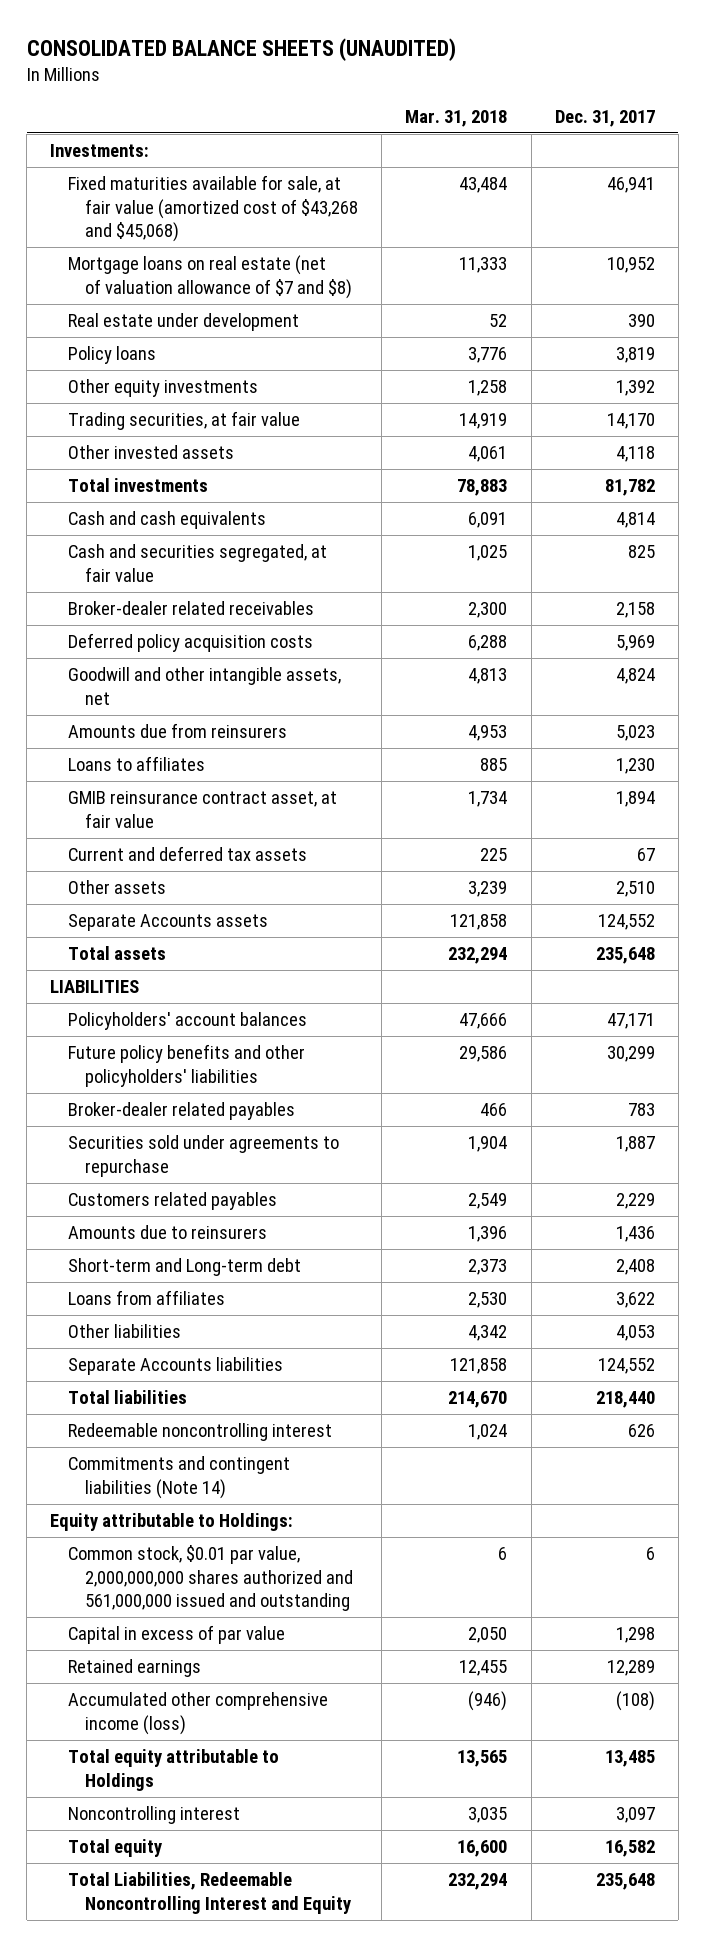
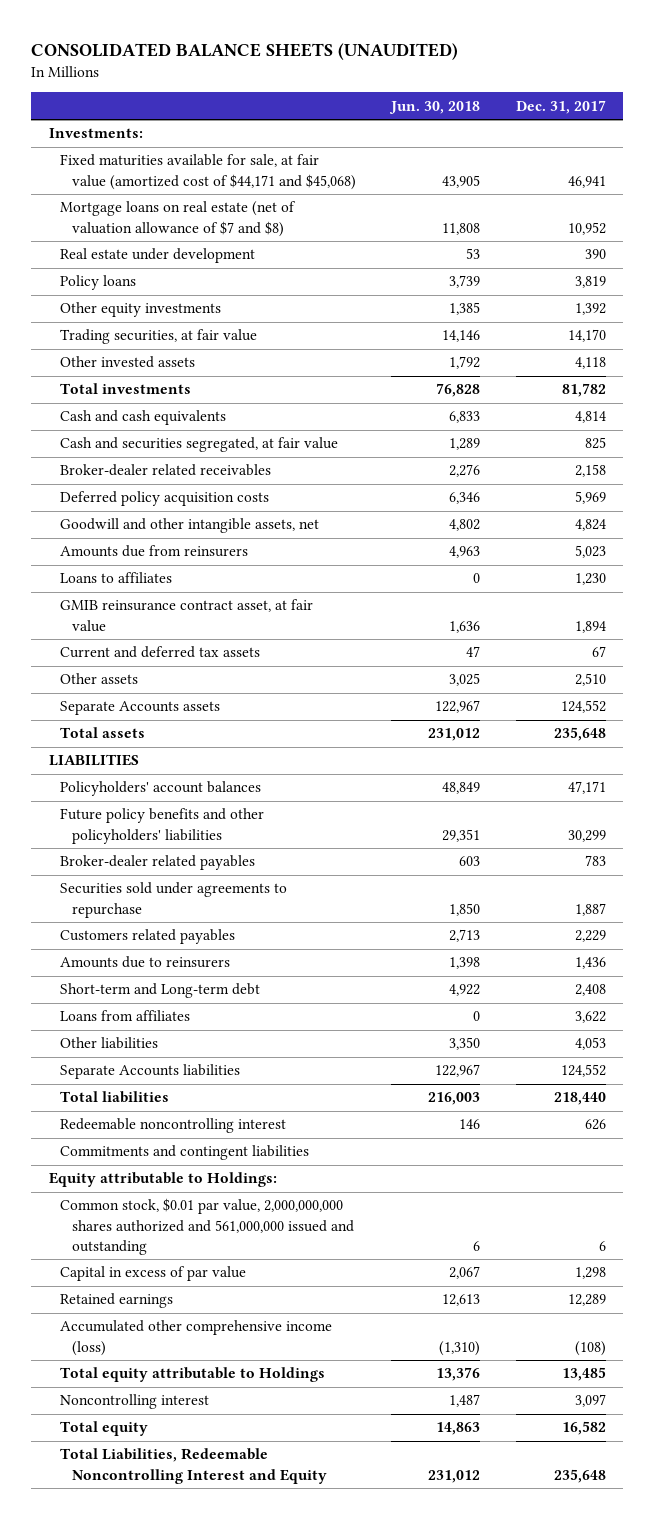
[405,109,508,127] Mar. 31, 2018 -> none
none -> [389,100,481,114] Jun. 30, 2018
[67,175,359,243] Fixed maturities available for sale, at fair value (amortized cost of $43,268 and $45,068) -> [60,154,356,190] Fixed maturities available for sale, at fair value (amortized cost of $44,171 and $45,068)
[67,1456,290,1499] Commitments and contingent liabilities (Note 14) -> [60,1145,310,1161] Commitments and contingent liabilities

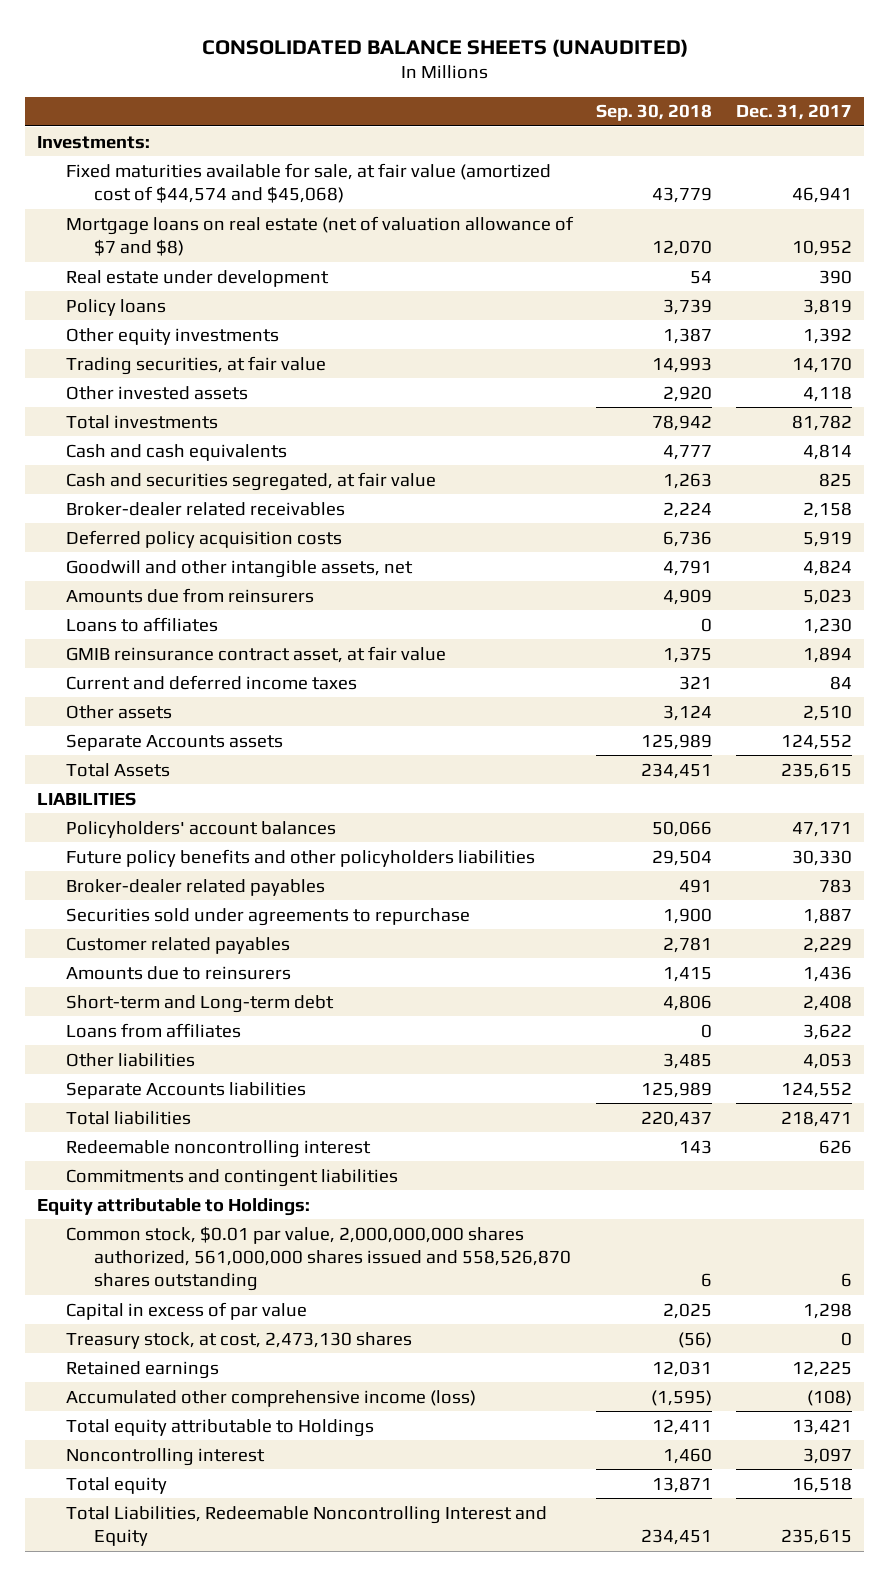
[389,100,481,114] Jun. 30, 2018 -> none
none -> [596,104,713,122] Sep. 30, 2018
[60,154,356,190] Fixed maturities available for sale, at fair value (amortized cost of $44,171 and $45,068) -> [65,162,551,203] Fixed maturities available for sale, at fair value (amortized cost of $44,574 and $45,068)
[574,491,606,505] 5,969 -> [803,530,853,547] 5,919
[60,646,261,659] Current and deferred tax assets -> [65,674,357,690] Current and deferred income taxes
[591,646,606,658] 67 -> [830,675,853,690] 84
[60,727,146,739] Total assets -> [65,762,170,777] Total Assets
[553,727,606,742] 235,648 -> [781,762,853,779] 235,615
[60,808,265,844] Future policy benefits and other policyholders' liabilities -> [65,848,535,867] Future policy benefits and other policyholders liabilities
[567,829,606,842] 30,299 -> [792,849,853,866] 30,330
[60,929,236,945] Customers related payables -> [65,936,290,954] Customer related payables
[553,1092,606,1106] 218,440 -> [781,1110,853,1127] 218,471
[60,1198,354,1255] Common stock, $0.01 par value, 2,000,000,000 shares authorized and 561,000,000 issued and outstanding -> [65,1225,571,1292] Common stock, $0.01 par value, 2,000,000,000 shares authorized, 561,000,000 shares issued and 558,526,870 shares outstanding
none -> [65,1331,412,1349] Treasury stock, at cost, 2,473,130 shares
[567,1294,606,1307] 12,289 -> [792,1360,853,1377] 12,225
[561,1367,606,1382] 13,485 -> [792,1418,853,1435] 13,421
[561,1421,606,1436] 16,582 -> [792,1476,853,1493] 16,518
[553,1468,606,1483] 235,648 -> [781,1528,853,1545] 235,615

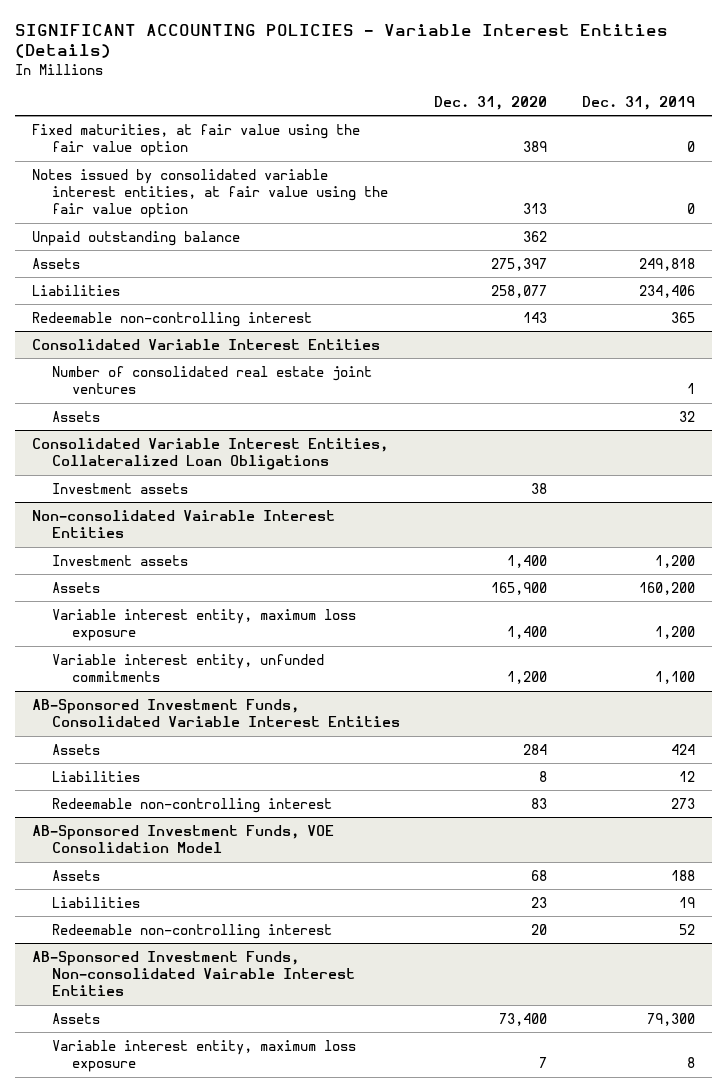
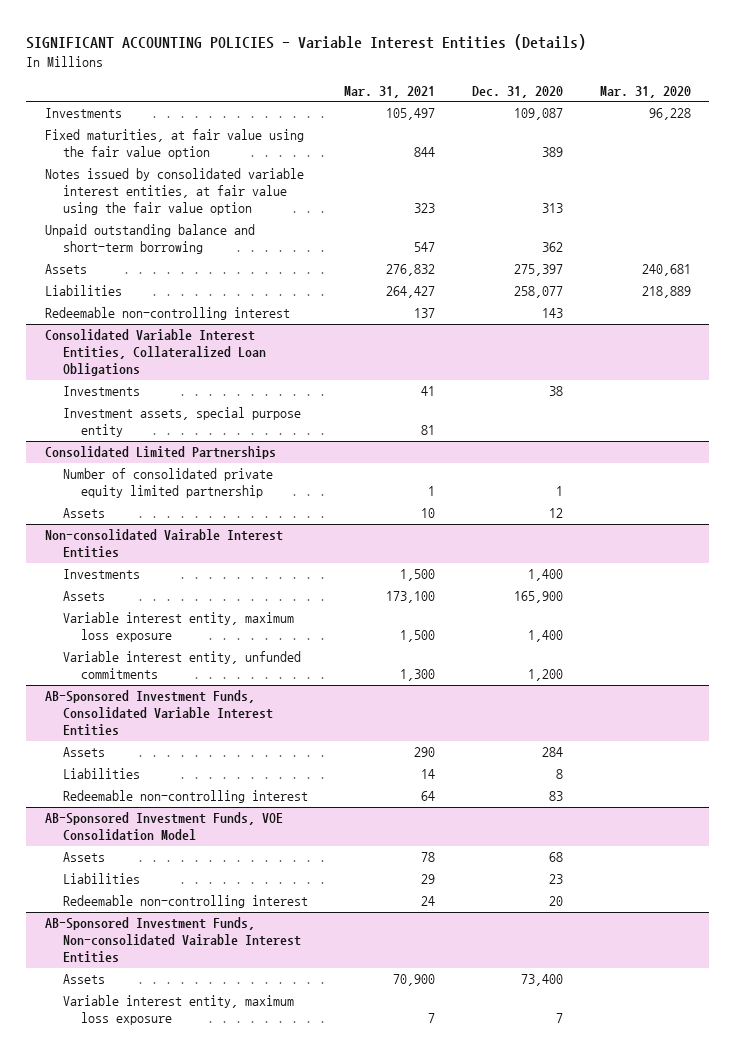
[581,95,695,110] Dec. 31, 2019 -> none
none -> [344,85,436,98] Mar. 31, 2021
none -> [599,85,691,98] Mar. 31, 2020
none -> [44,108,122,119] Investments
[32,230,241,246] Unpaid outstanding balance -> [44,224,255,255] Unpaid outstanding balance and short-term borrowing
[32,338,381,350] Consolidated Variable Interest Entities -> none
[52,365,373,395] Number of consolidated real estate joint ventures -> none
[52,410,101,422] Assets -> none
[52,482,189,494] Investment assets -> [62,386,140,397] Investments
none -> [62,407,301,438] Investment assets, special purpose entity
none -> [44,446,276,460] Consolidated Limited Partnerships
none -> [62,468,273,499] Number of consolidated private equity limited partnership
none -> [62,508,105,519] Assets
[52,554,189,566] Investment assets -> [62,569,140,580] Investments

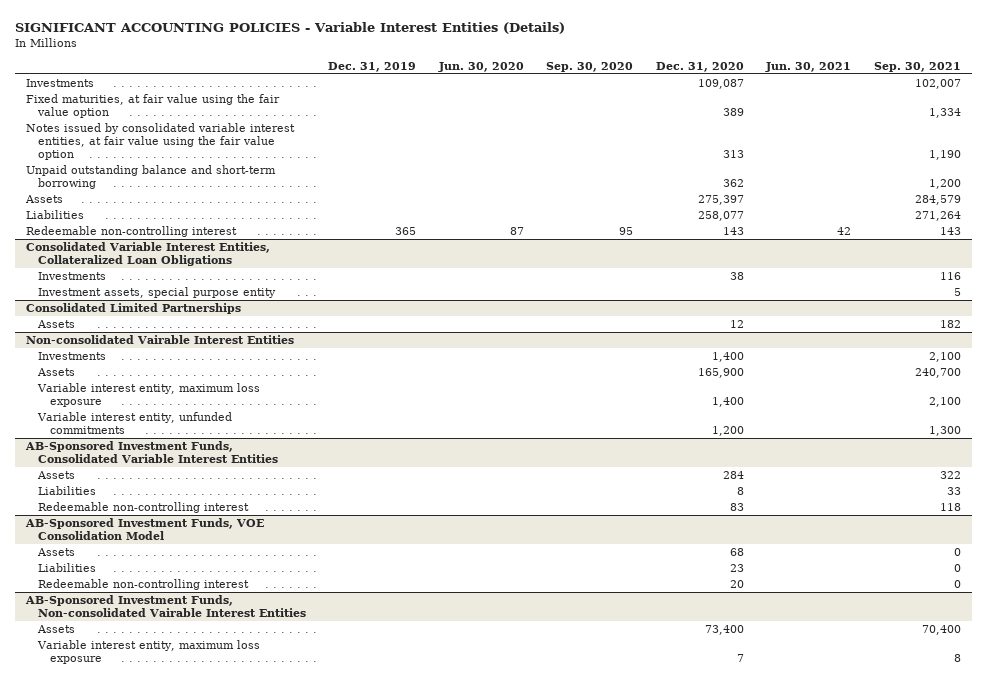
[344,85,436,98] Mar. 31, 2021 -> none
[599,85,691,98] Mar. 31, 2020 -> none
none -> [328,61,417,72] Dec. 31, 2019
none -> [437,61,524,72] Jun. 30, 2020
none -> [546,61,634,72] Sep. 30, 2020
none -> [765,61,852,72] Jun. 30, 2021
none -> [873,61,961,72] Sep. 30, 2021
[62,468,273,499] Number of consolidated private equity limited partnership -> none

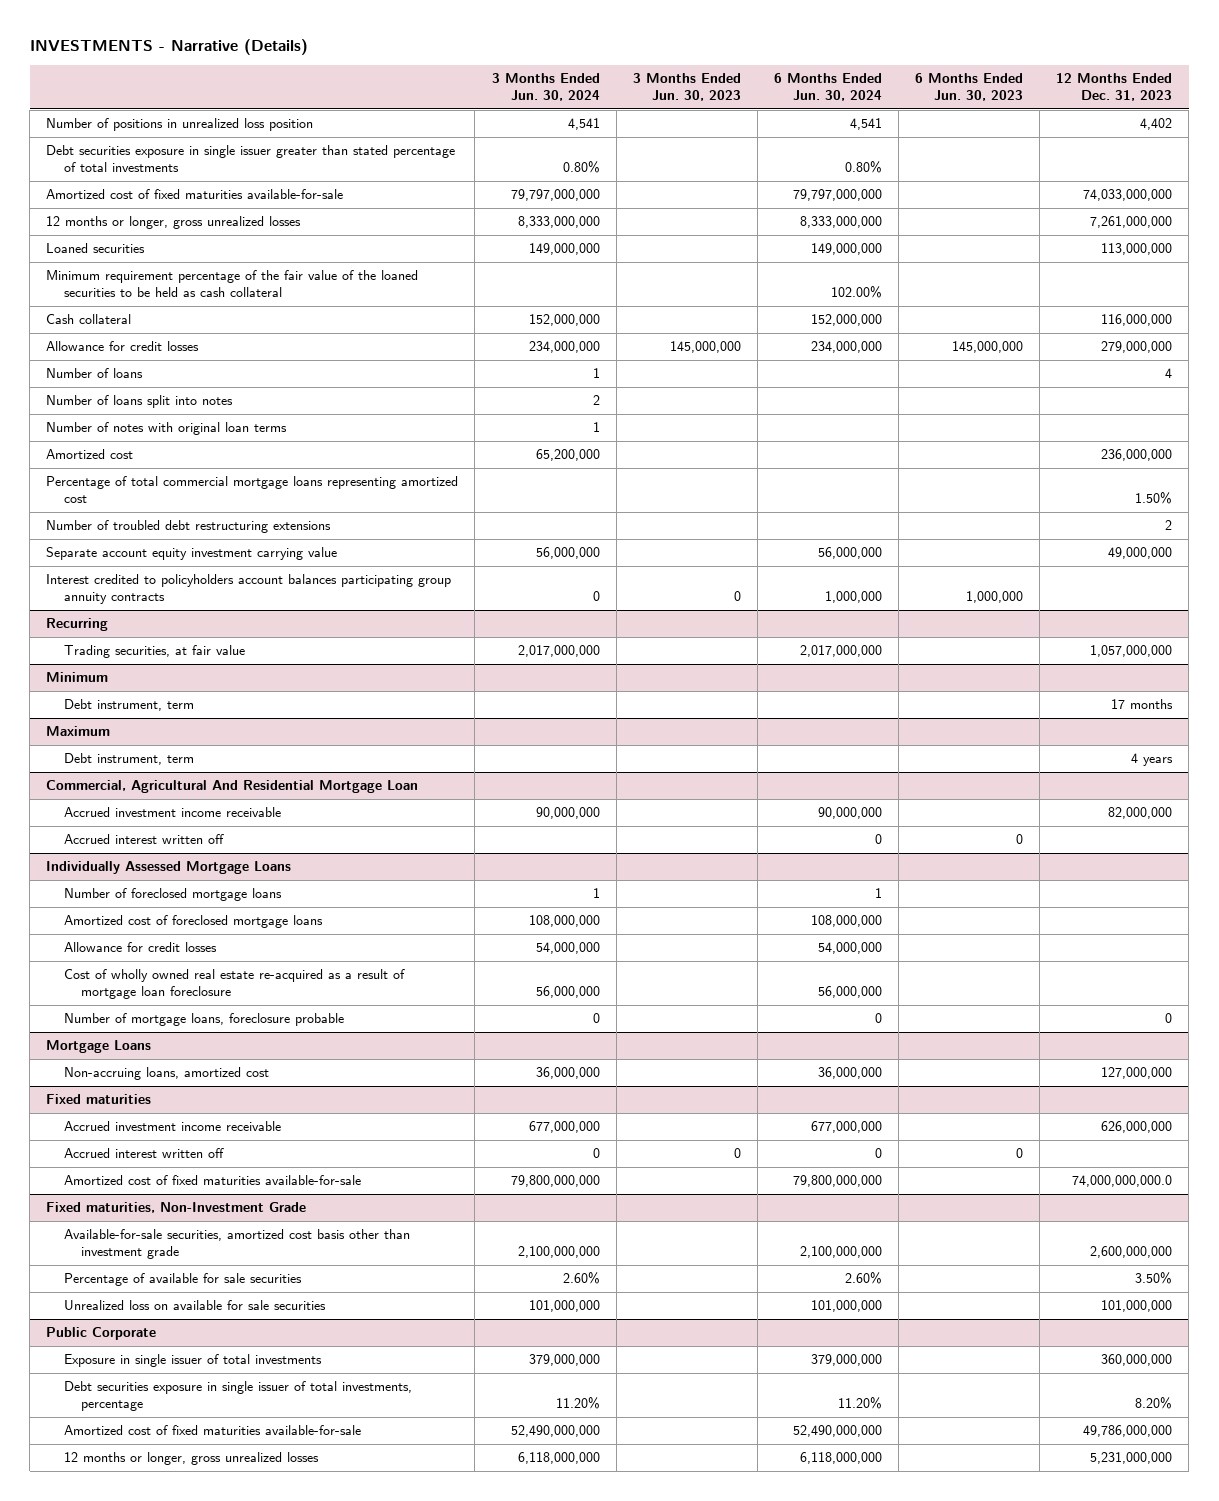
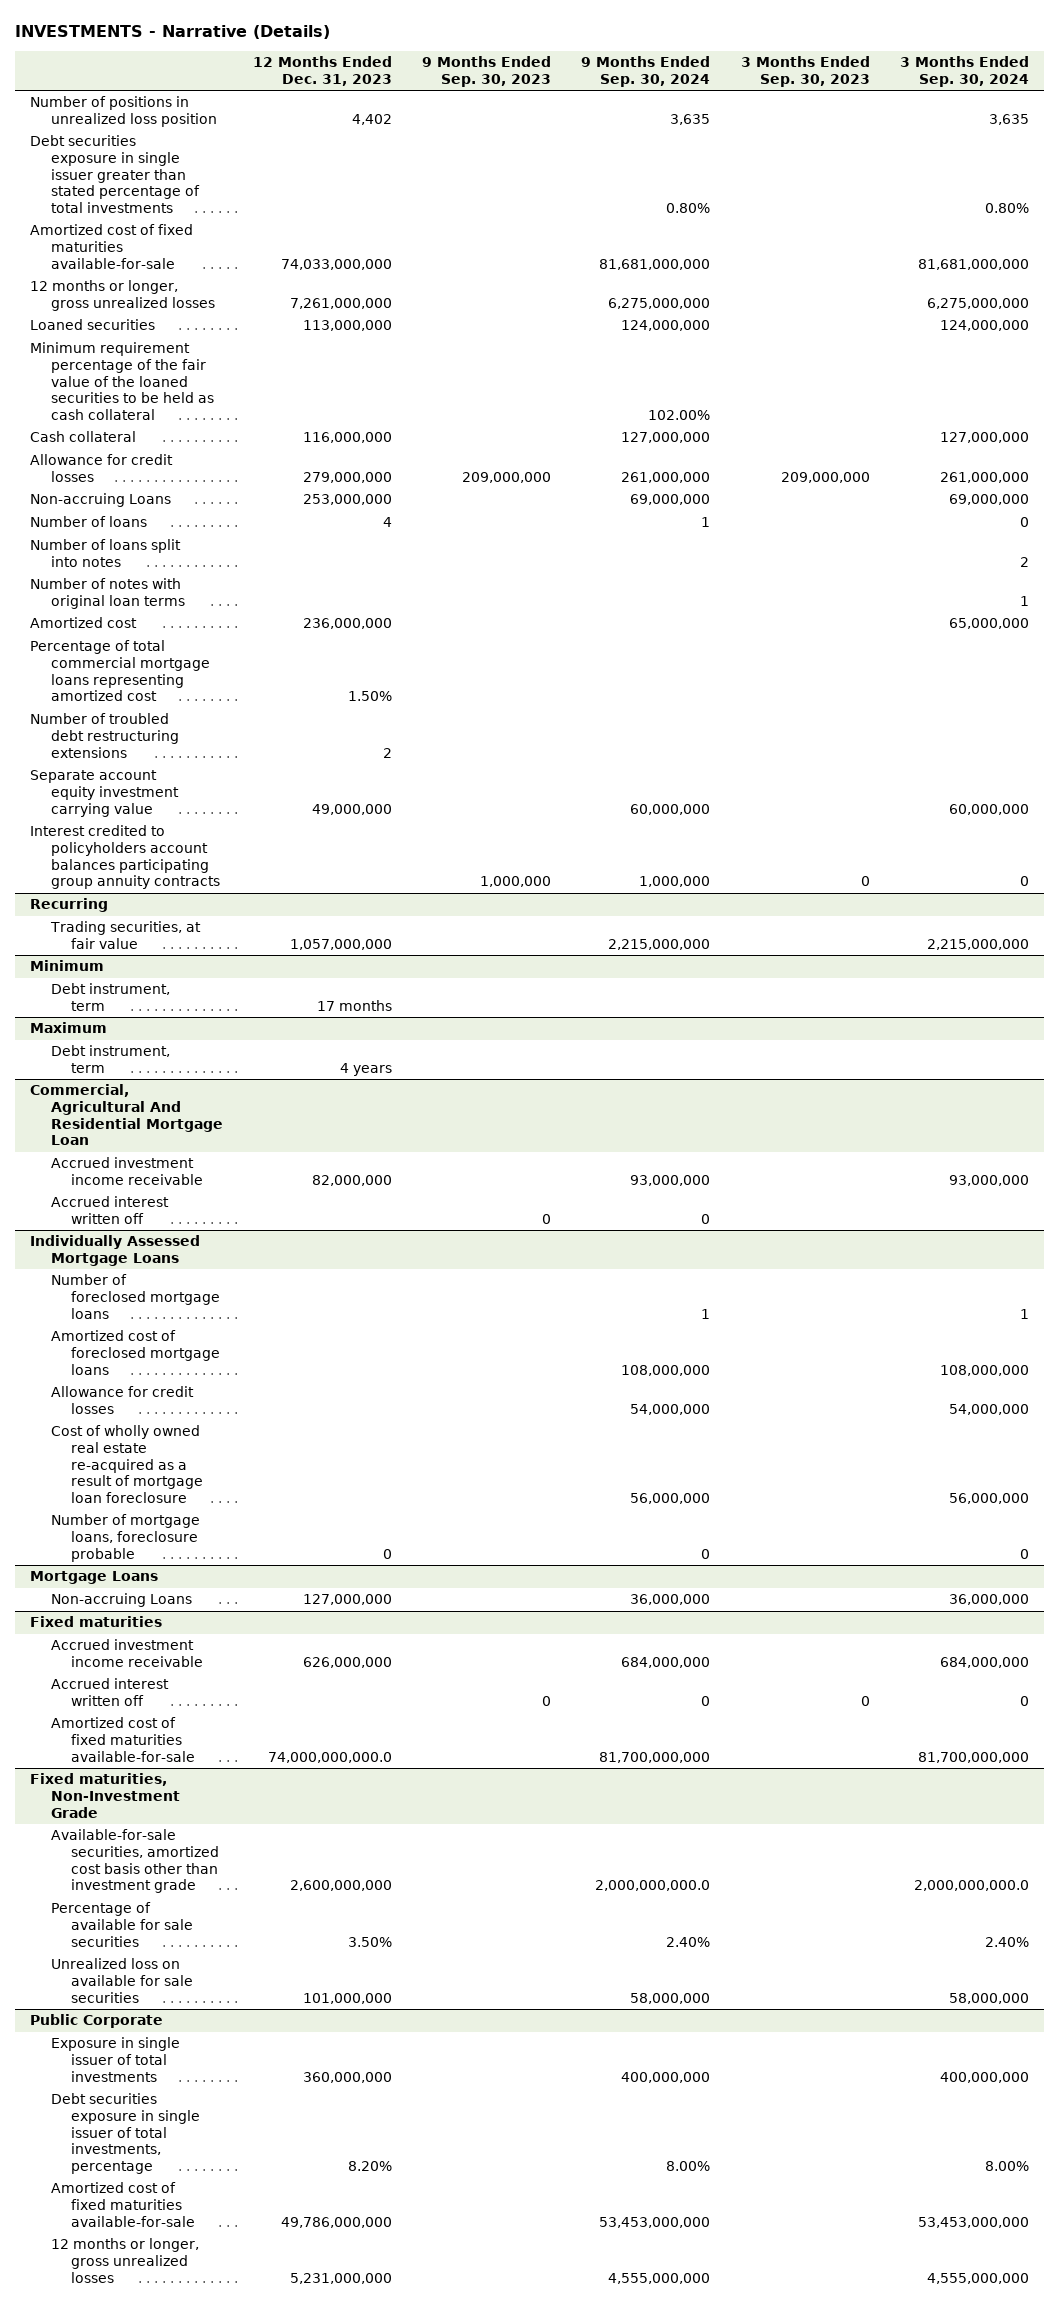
[491,73,600,102] 3 Months Ended Jun. 30, 2024 -> none
[632,73,741,102] 3 Months Ended Jun. 30, 2023 -> none
[773,73,882,102] 6 Months Ended Jun. 30, 2024 -> none
[914,73,1023,102] 6 Months Ended Jun. 30, 2023 -> none
none -> [422,56,552,88] 9 Months Ended Sep. 30, 2023
none -> [581,56,711,88] 9 Months Ended Sep. 30, 2024
none -> [740,56,870,88] 3 Months Ended Sep. 30, 2023
none -> [899,56,1029,88] 3 Months Ended Sep. 30, 2024
none -> [30,493,172,508] Non-accruing Loans
[63,1067,269,1081] Non-accruing loans, amortized cost -> [50,1593,192,1608] Non-accruing Loans

